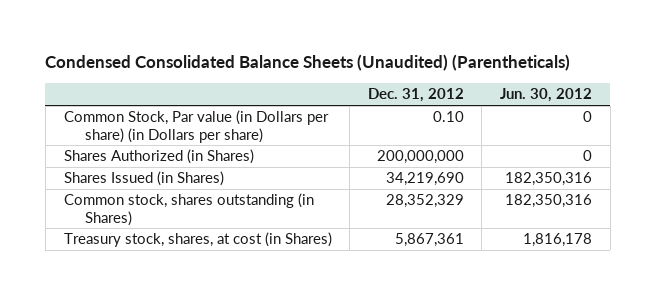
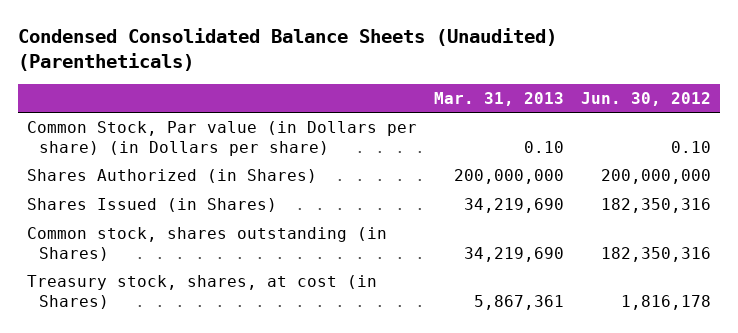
[367,88,464,103] Dec. 31, 2012 -> none
none -> [433,91,564,106] Mar. 31, 2013
[583,111,593,123] 0 -> [671,140,712,153] 0.10
[583,150,593,162] 0 -> [601,169,712,185] 200,000,000

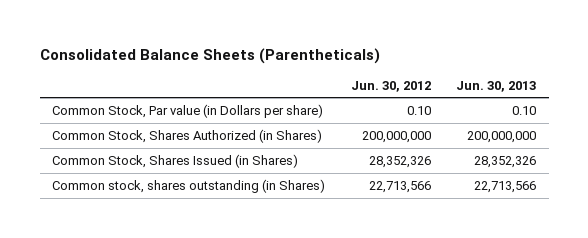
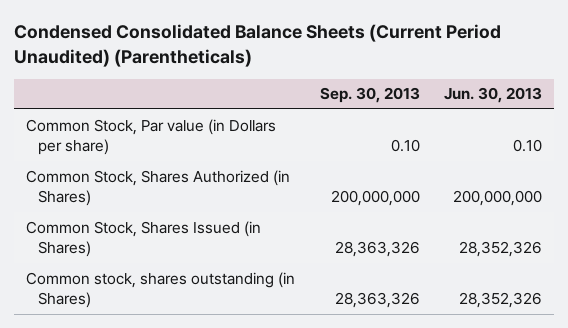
[39,47,380,64] Consolidated Balance Sheets (Parentheticals) -> [13,24,501,67] Condensed Consolidated Balance Sheets (Current Period Unaudited) (Parentheticals)
[350,80,431,92] Jun. 30, 2012 -> none
none -> [319,87,420,104] Sep. 30, 2013
[473,180,536,193] 22,713,566 -> [459,292,543,309] 28,352,326

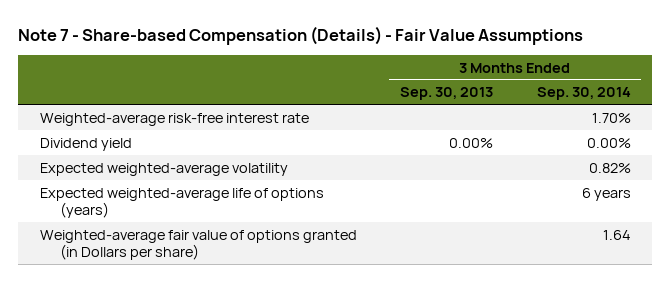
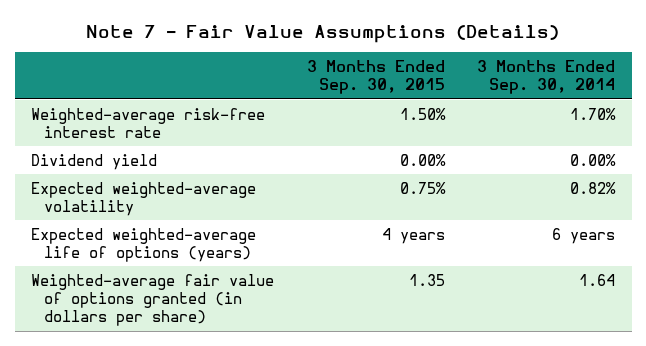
[18,25,584,45] Note 7 - Share-based Compensation (Details) - Fair Value Assumptions -> [86,24,560,43] Note 7 - Fair Value Assumptions (Details)
[400,87,494,101] Sep. 30, 2013 -> none
none -> [306,60,445,95] 3 Months Ended Sep. 30, 2015
[39,229,357,261] Weighted-average fair value of options granted (in Dollars per share) -> [31,273,275,327] Weighted-average fair value of options granted (in dollars per share)

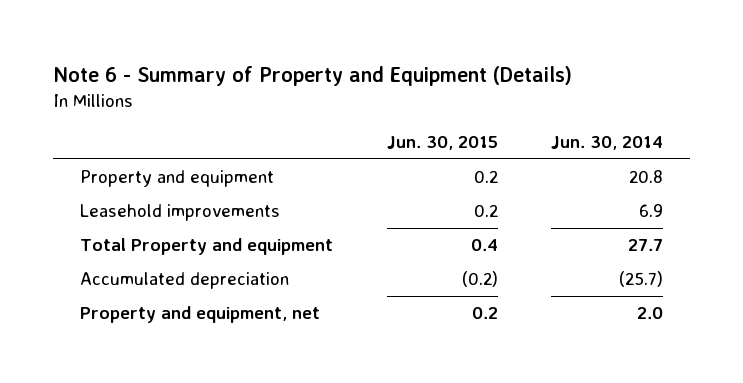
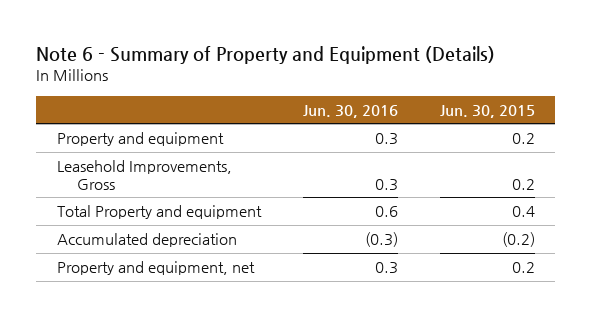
[551,136,664,151] Jun. 30, 2014 -> none
none -> [302,104,398,118] Jun. 30, 2016
[80,204,281,222] Leasehold improvements -> [57,160,233,190] Leasehold Improvements, Gross

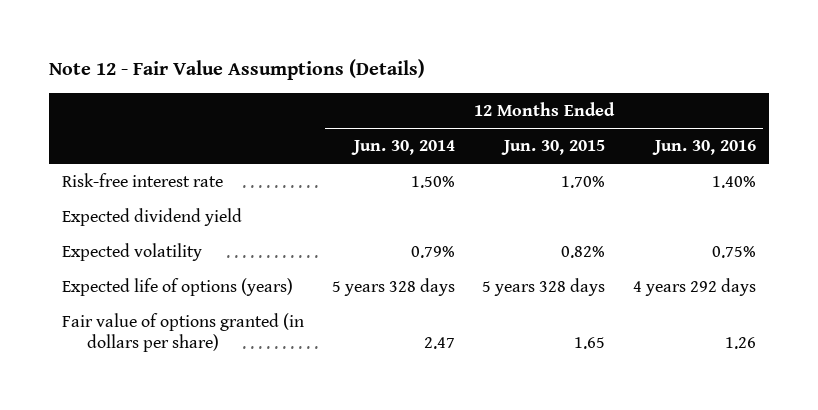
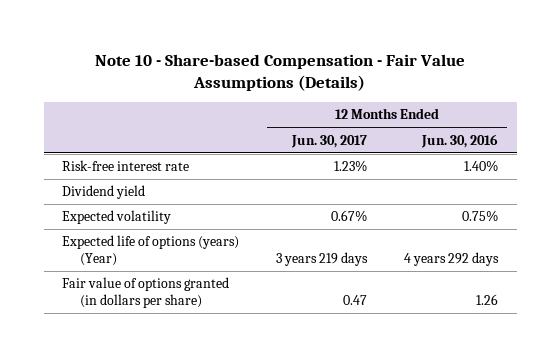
[48,59,425,81] Note 12 - Fair Value Assumptions (Details) -> [95,53,466,91] Note 10 - Share-based Compensation - Fair Value Assumptions (Details)
[350,139,455,155] Jun. 30, 2014 -> none
[501,139,606,155] Jun. 30, 2015 -> none
none -> [291,134,368,148] Jun. 30, 2017
[62,207,243,226] Expected dividend yield -> [62,185,146,200] Dividend yield
[62,277,294,296] Expected life of options (years) -> [62,235,240,266] Expected life of options (years) (Year)

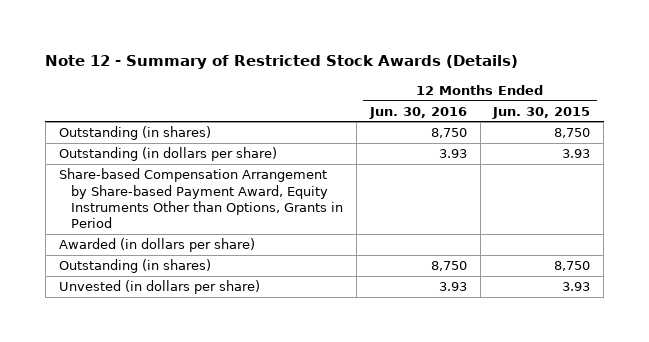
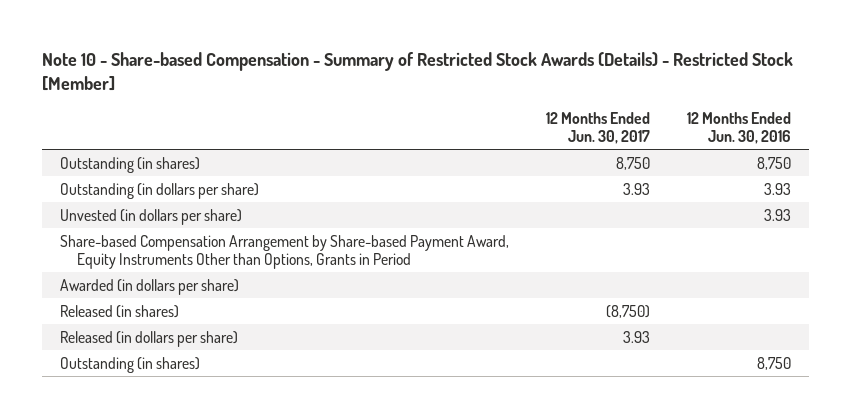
[45,54,519,69] Note 12 - Summary of Restricted Stock Awards (Details) -> [41,51,793,91] Note 10 - Share-based Compensation - Summary of Restricted Stock Awards (Details) - Restricted Stock [Member]
[492,106,591,119] Jun. 30, 2015 -> none
none -> [545,111,650,144] 12 Months Ended Jun. 30, 2017
[58,280,260,295] Unvested (in dollars per share) -> [60,208,243,225] Unvested (in dollars per share)
none -> [60,304,180,318] Released (in shares)
none -> [60,330,239,347] Released (in dollars per share)

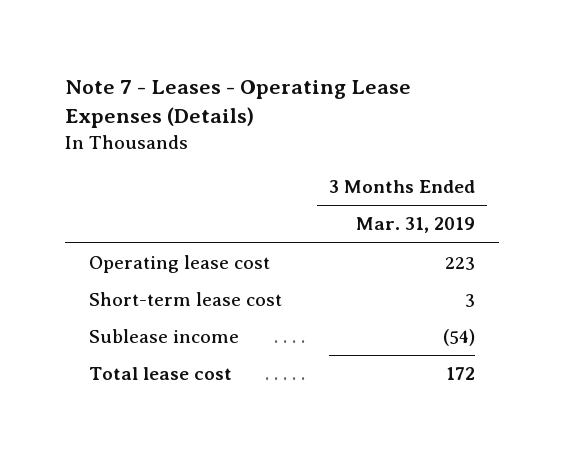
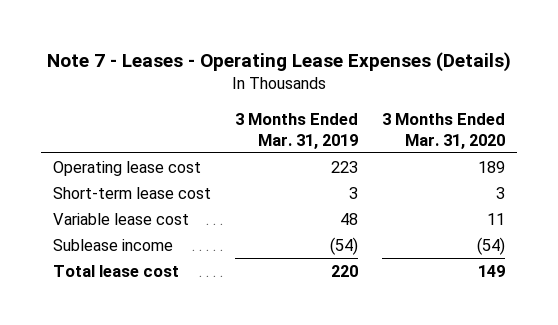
none -> [381,112,505,149] 3 Months Ended Mar. 31, 2020
none -> [53,212,190,225] Variable lease cost
[446,367,476,381] 172 -> [331,264,359,277] 220

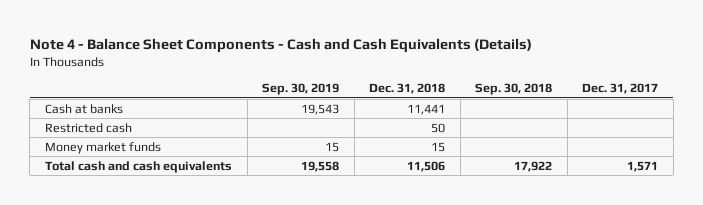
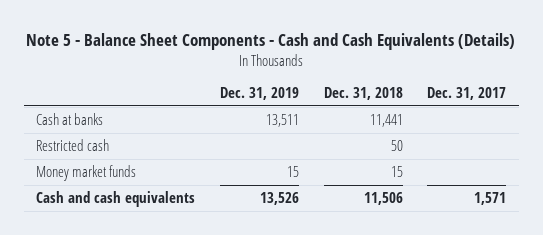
[29,38,532,54] Note 4 - Balance Sheet Components - Cash and Cash Equivalents (Details) -> [26,33,516,51] Note 5 - Balance Sheet Components - Cash and Cash Equivalents (Details)
[262,83,340,96] Sep. 30, 2019 -> none
[475,83,553,96] Sep. 30, 2018 -> none
none -> [219,86,299,100] Dec. 31, 2019
[45,160,233,173] Total cash and cash equivalents -> [36,190,196,207] Cash and cash equivalents

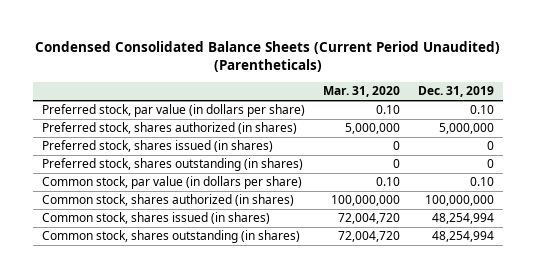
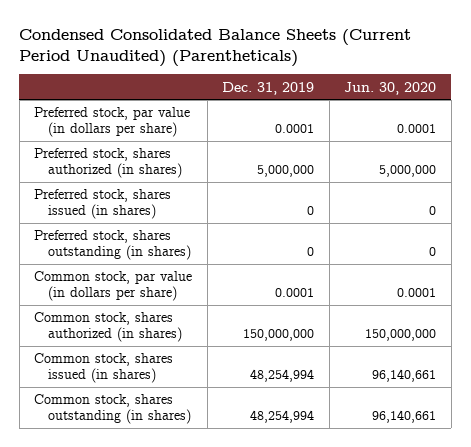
[323,86,401,98] Mar. 31, 2020 -> none
none -> [344,81,437,95] Jun. 30, 2020
[469,105,494,115] 0.10 -> [275,124,315,134] 0.0001
[469,177,494,187] 0.10 -> [275,288,315,298] 0.0001
[424,195,494,207] 100,000,000 -> [243,329,315,342] 150,000,000

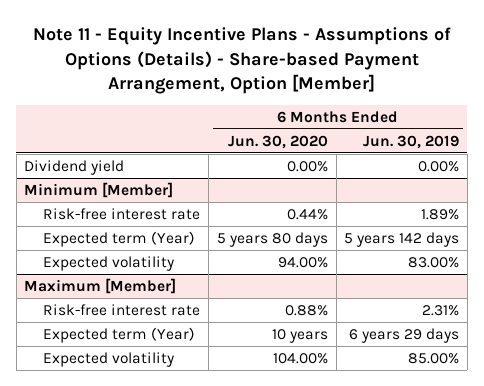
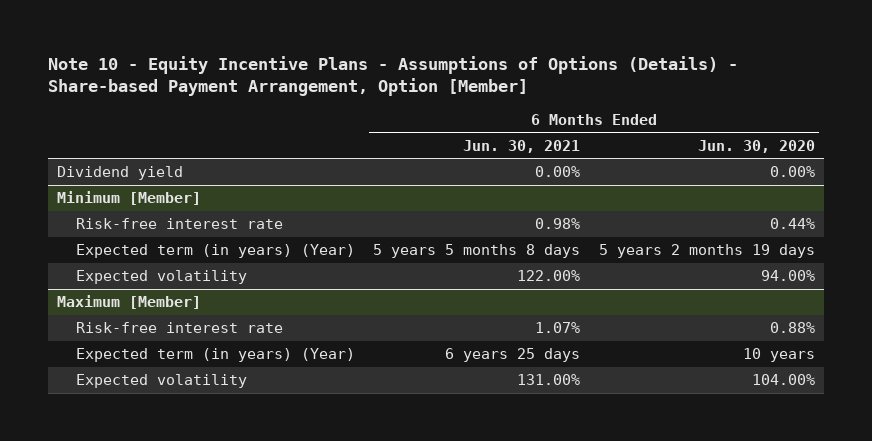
[32,27,451,94] Note 11 - Equity Incentive Plans - Assumptions of Options (Details) - Share-based Payment Arrangement, Option [Member] -> [47,55,738,97] Note 10 - Equity Incentive Plans - Assumptions of Options (Details) - Share-based Payment Arrangement, Option [Member]
[363,134,460,149] Jun. 30, 2019 -> none
none -> [463,139,581,153] Jun. 30, 2021
[43,230,196,247] Expected term (Year) -> [75,244,355,259] Expected term (in years) (Year)
[216,231,328,247] 5 years 80 days -> [598,244,815,259] 5 years 2 months 19 days
[43,326,196,343] Expected term (Year) -> [75,348,355,363] Expected term (in years) (Year)

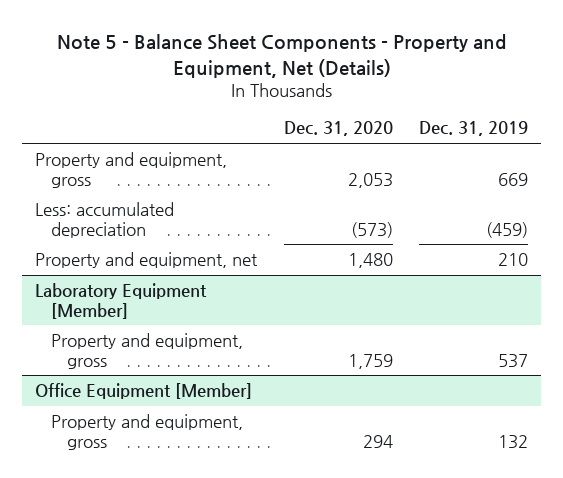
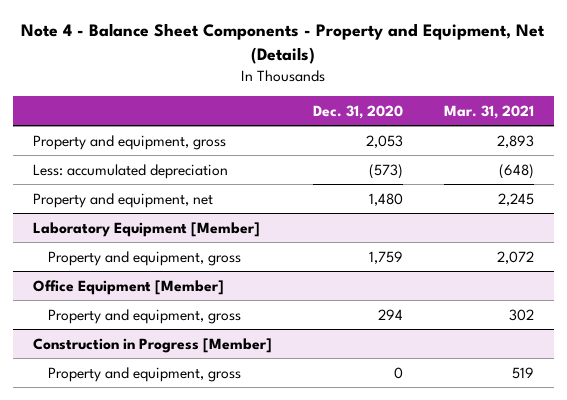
[56,33,507,78] Note 5 - Balance Sheet Components - Property and Equipment, Net (Details) -> [21,23,546,64] Note 4 - Balance Sheet Components - Property and Equipment, Net (Details)
[418,121,528,137] Dec. 31, 2019 -> none
none -> [443,104,534,119] Mar. 31, 2021
none -> [32,337,272,353] Construction in Progress [Member]
none -> [48,366,242,382] Property and equipment, gross

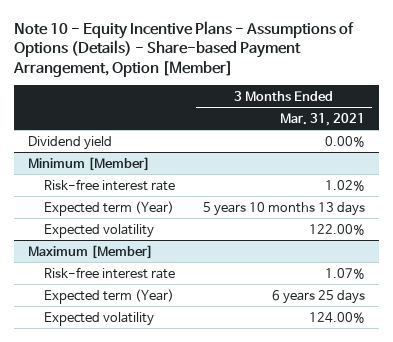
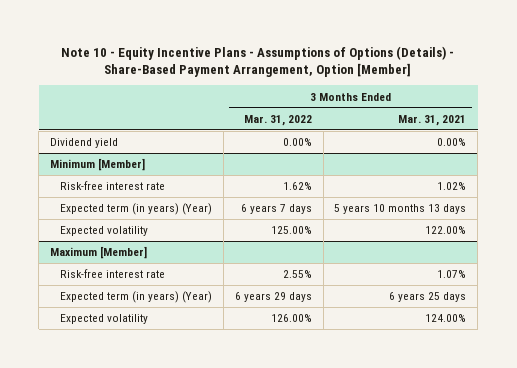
[13,20,355,77] Note 10 - Equity Incentive Plans - Assumptions of Options (Details) - Share-based Payment Arrangement, Option [Member] -> [61,45,455,78] Note 10 - Equity Incentive Plans - Assumptions of Options (Details) - Share-Based Payment Arrangement, Option [Member]
none -> [243,114,312,126] Mar. 31, 2022
[43,200,174,216] Expected term (Year) -> [60,203,213,216] Expected term (in years) (Year)
[43,288,174,304] Expected term (Year) -> [60,291,213,304] Expected term (in years) (Year)

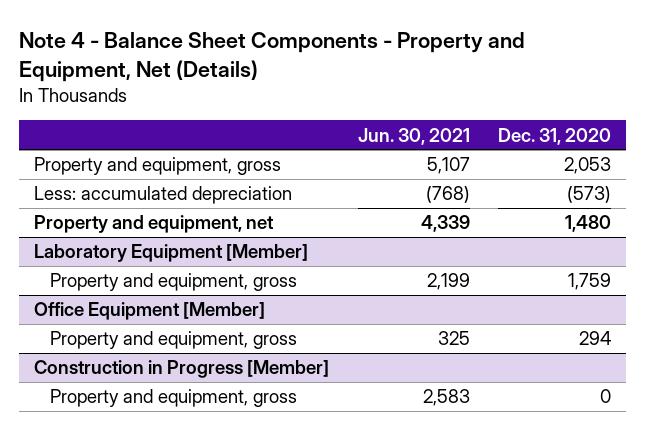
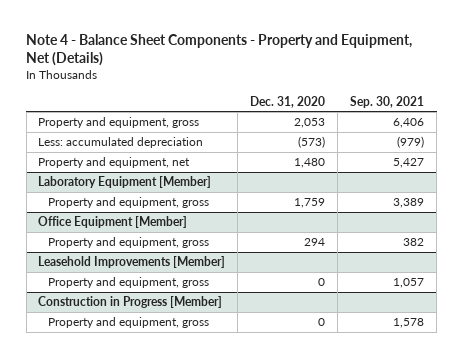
[357,127,470,145] Jun. 30, 2021 -> none
none -> [350,95,425,108] Sep. 30, 2021
none -> [38,256,226,269] Leasehold Improvements [Member]
none -> [47,277,209,289] Property and equipment, gross

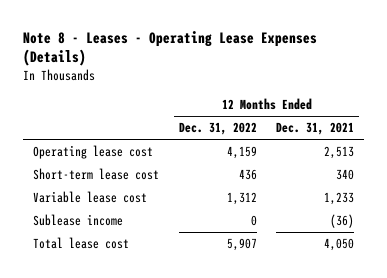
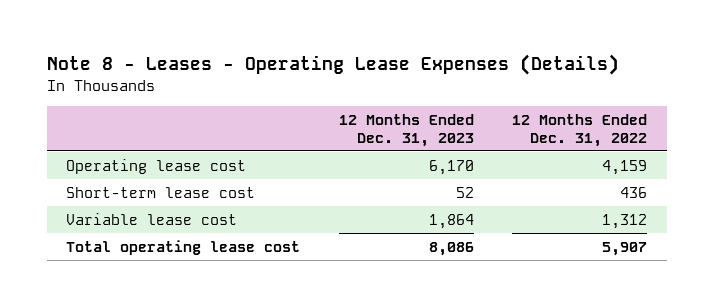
[276,122,355,136] Dec. 31, 2021 -> none
none -> [338,113,474,147] 12 Months Ended Dec. 31, 2023
[32,214,123,227] Sublease income -> none
[32,237,129,250] Total lease cost -> [66,239,301,255] Total operating lease cost

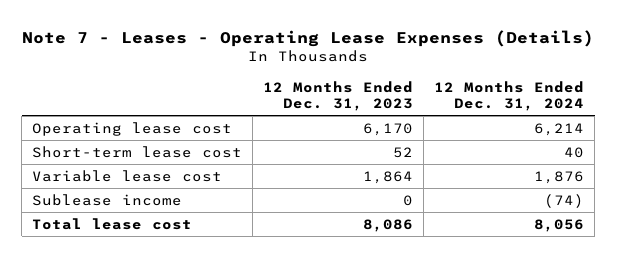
[46,54,619,76] Note 8 - Leases - Operating Lease Expenses (Details) -> [22,29,595,47] Note 7 - Leases - Operating Lease Expenses (Details)
[512,113,648,147] 12 Months Ended Dec. 31, 2022 -> none
none -> [434,80,585,111] 12 Months Ended Dec. 31, 2024
none -> [32,193,183,206] Sublease income
[66,239,301,255] Total operating lease cost -> [32,217,193,230] Total lease cost

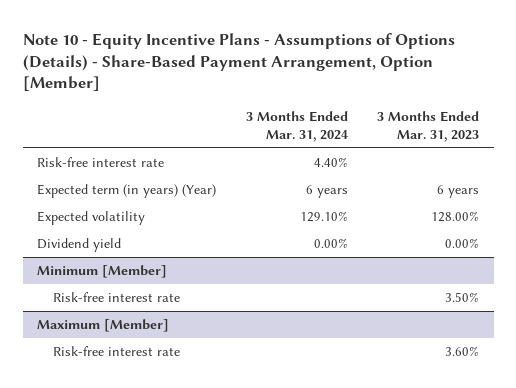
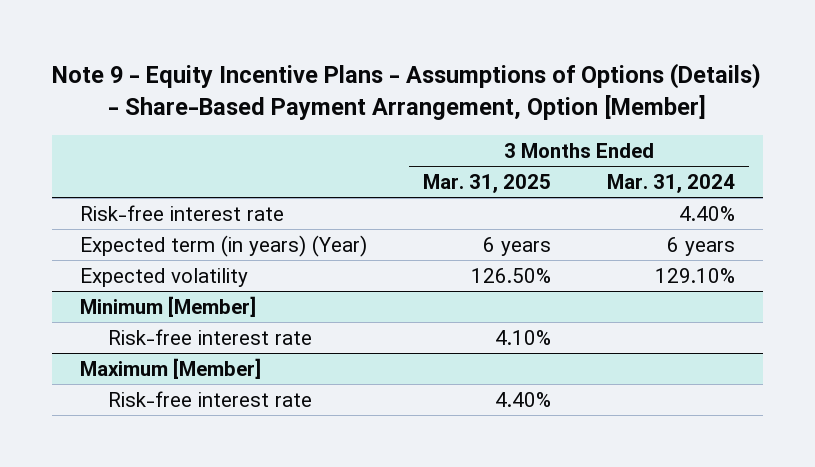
[22,32,455,92] Note 10 - Equity Incentive Plans - Assumptions of Options (Details) - Share-Based Payment Arrangement, Option [Member] -> [52,63,762,120] Note 9 - Equity Incentive Plans - Assumptions of Options (Details) - Share-Based Payment Arrangement, Option [Member]
[377,110,480,142] 3 Months Ended Mar. 31, 2023 -> none
none -> [422,174,551,194] Mar. 31, 2025
[37,238,122,253] Dividend yield -> none

